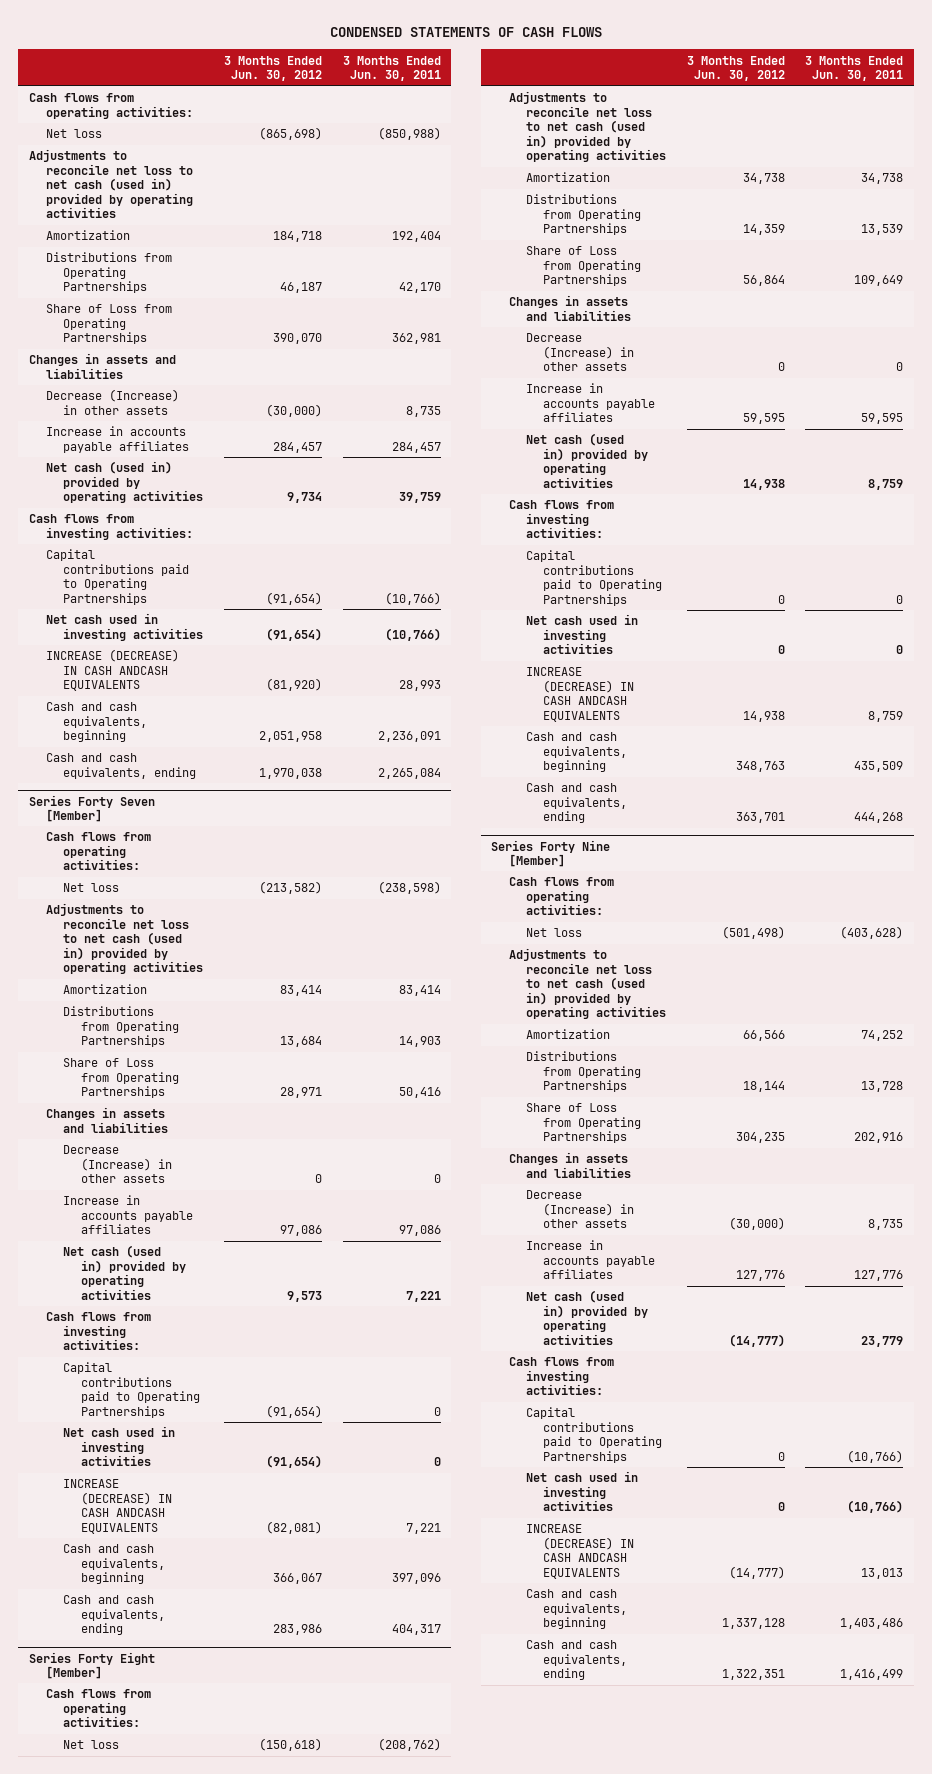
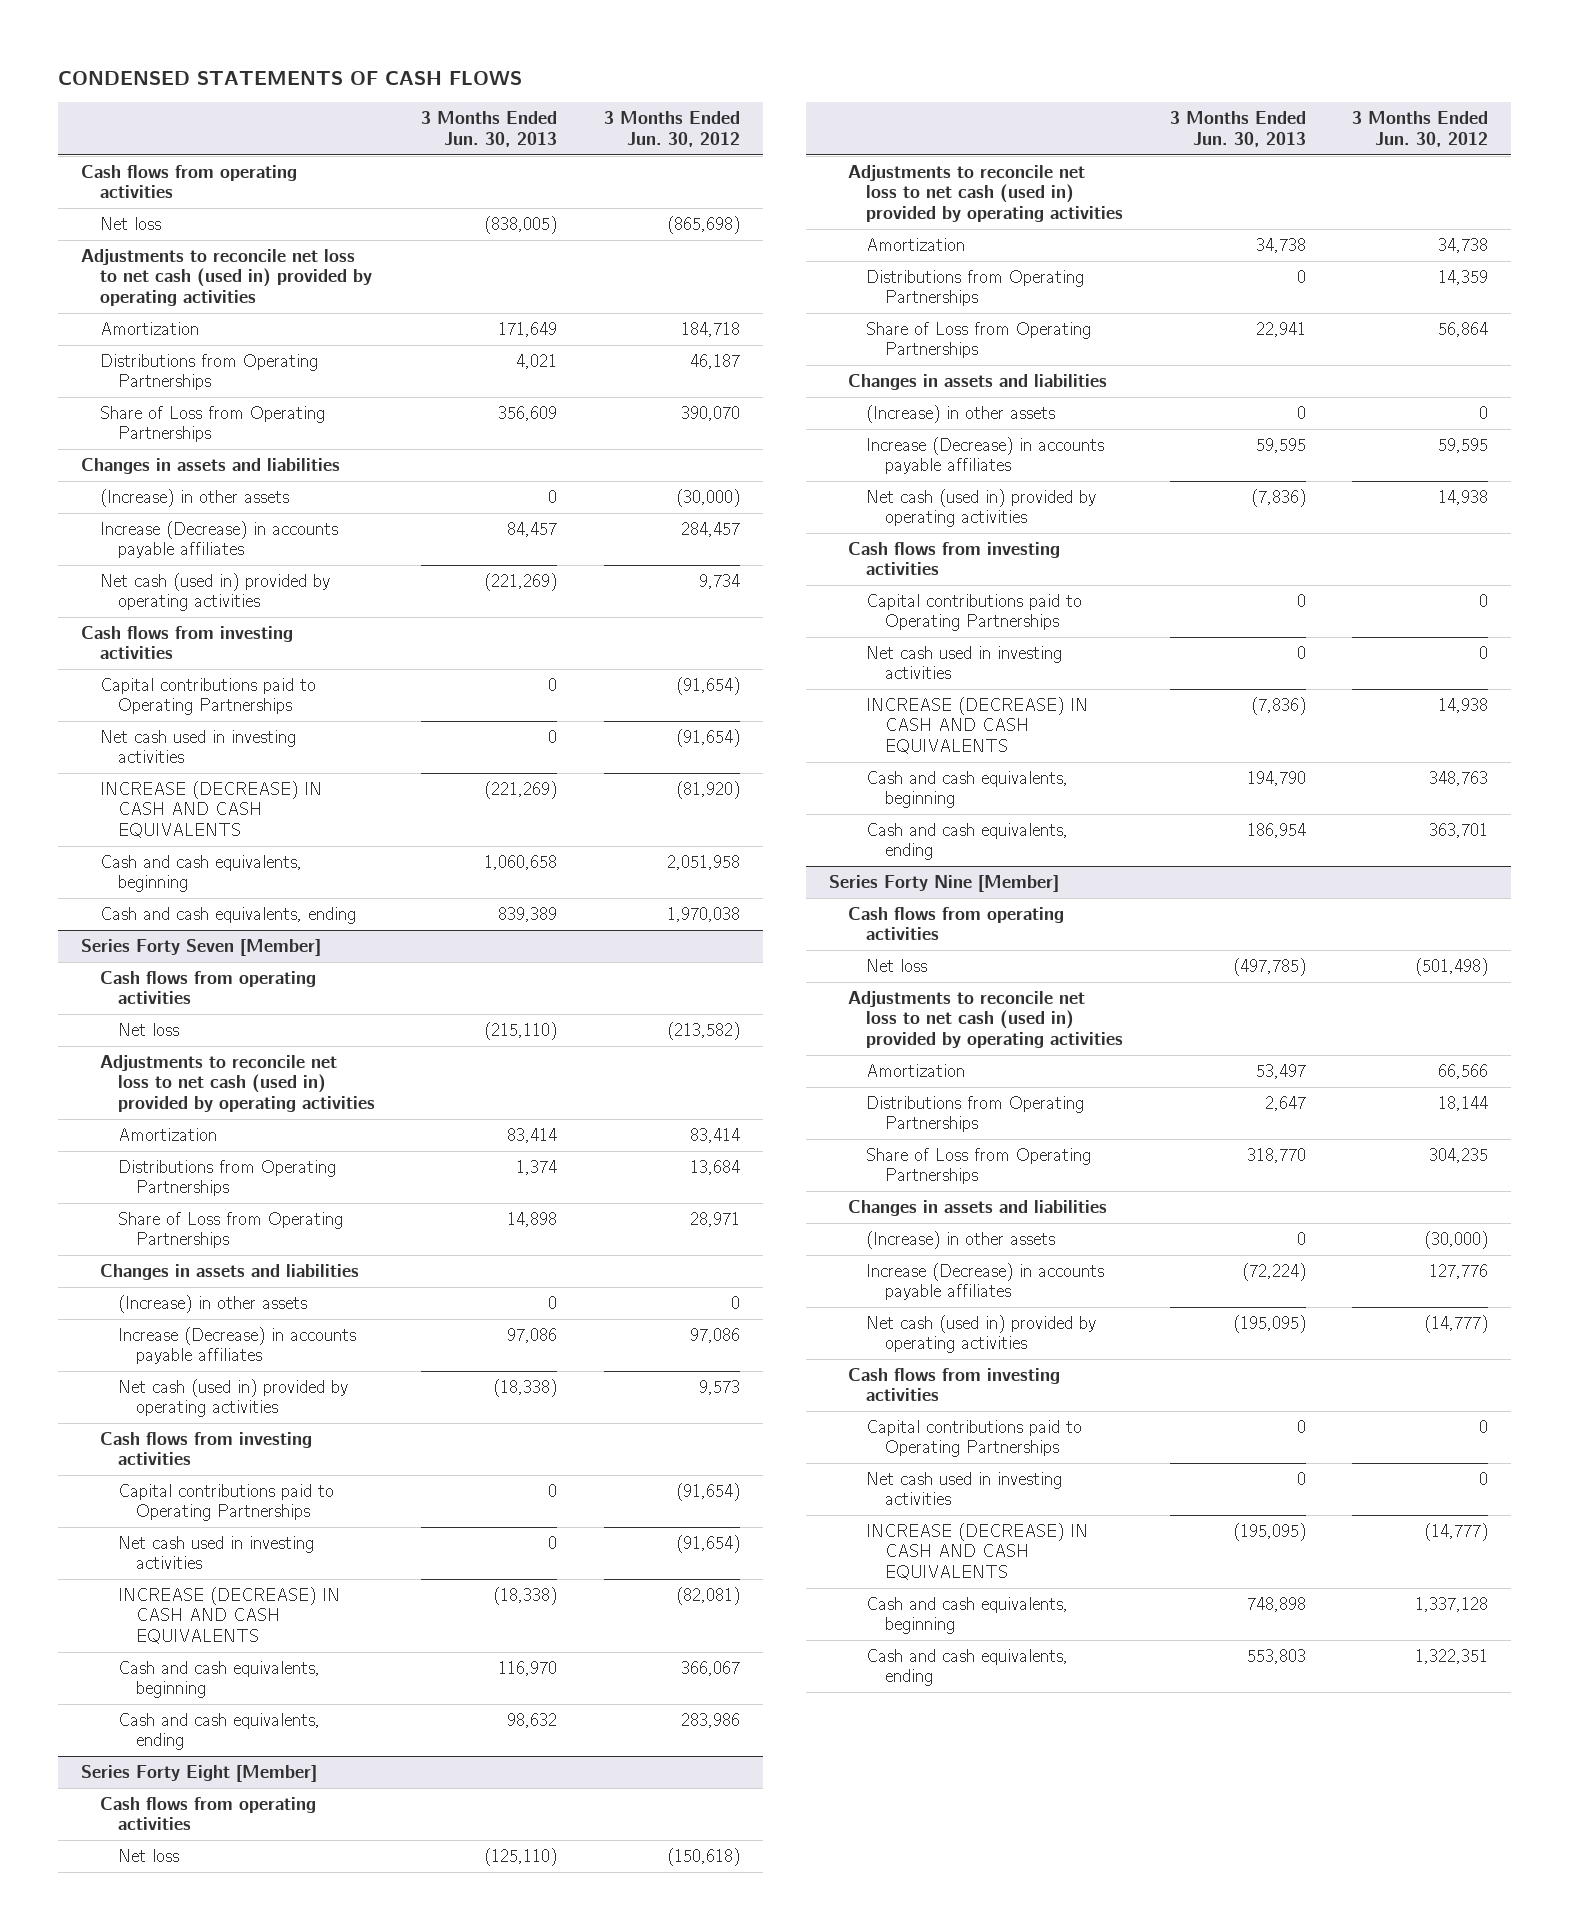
[342,55,441,82] 3 Months Ended Jun. 30, 2011 -> none
none -> [421,111,558,147] 3 Months Ended Jun. 30, 2013
[28,93,194,119] Cash flows from operating activities: -> [81,165,298,199] Cash flows from operating activities
[46,389,180,415] Decrease (Increase) in other assets -> [99,489,289,508] (Increase) in other assets
[46,426,190,453] Increase in accounts payable affiliates -> [99,521,338,559] Increase (Decrease) in accounts payable affiliates
[28,514,194,540] Cash flows from investing activities: -> [81,626,294,660] Cash flows from investing activities
[46,649,180,692] INCREASE (DECREASE) IN CASH ANDCASH EQUIVALENTS -> [99,781,322,838] INCREASE (DECREASE) IN CASH AND CASH EQUIVALENTS
[46,832,152,871] Cash flows from operating activities: -> [99,971,316,1005] Cash flows from operating activities
[63,1145,172,1184] Decrease (Increase) in other assets -> [118,1295,308,1314] (Increase) in other assets
[63,1195,193,1235] Increase in accounts payable affiliates -> [118,1327,357,1365] Increase (Decrease) in accounts payable affiliates
[46,1312,152,1351] Cash flows from investing activities: -> [99,1432,312,1466] Cash flows from investing activities
[63,1479,172,1534] INCREASE (DECREASE) IN CASH ANDCASH EQUIVALENTS -> [118,1587,341,1644] INCREASE (DECREASE) IN CASH AND CASH EQUIVALENTS
[46,1689,152,1728] Cash flows from operating activities: -> [99,1797,316,1831] Cash flows from operating activities
[526,333,635,372] Decrease (Increase) in other assets -> [866,405,1056,424] (Increase) in other assets
[526,383,656,423] Increase in accounts payable affiliates -> [866,437,1105,475] Increase (Decrease) in accounts payable affiliates
[508,500,614,539] Cash flows from investing activities: -> [847,542,1060,576] Cash flows from investing activities
[526,667,635,722] INCREASE (DECREASE) IN CASH ANDCASH EQUIVALENTS -> [866,697,1089,754] INCREASE (DECREASE) IN CASH AND CASH EQUIVALENTS
[508,877,614,916] Cash flows from operating activities: -> [847,907,1064,941] Cash flows from operating activities
[526,1190,635,1229] Decrease (Increase) in other assets -> [866,1231,1056,1250] (Increase) in other assets
[526,1240,656,1280] Increase in accounts payable affiliates -> [866,1263,1105,1301] Increase (Decrease) in accounts payable affiliates
[508,1357,614,1396] Cash flows from investing activities: -> [847,1368,1060,1402] Cash flows from investing activities
[526,1524,635,1579] INCREASE (DECREASE) IN CASH ANDCASH EQUIVALENTS -> [866,1523,1089,1580] INCREASE (DECREASE) IN CASH AND CASH EQUIVALENTS

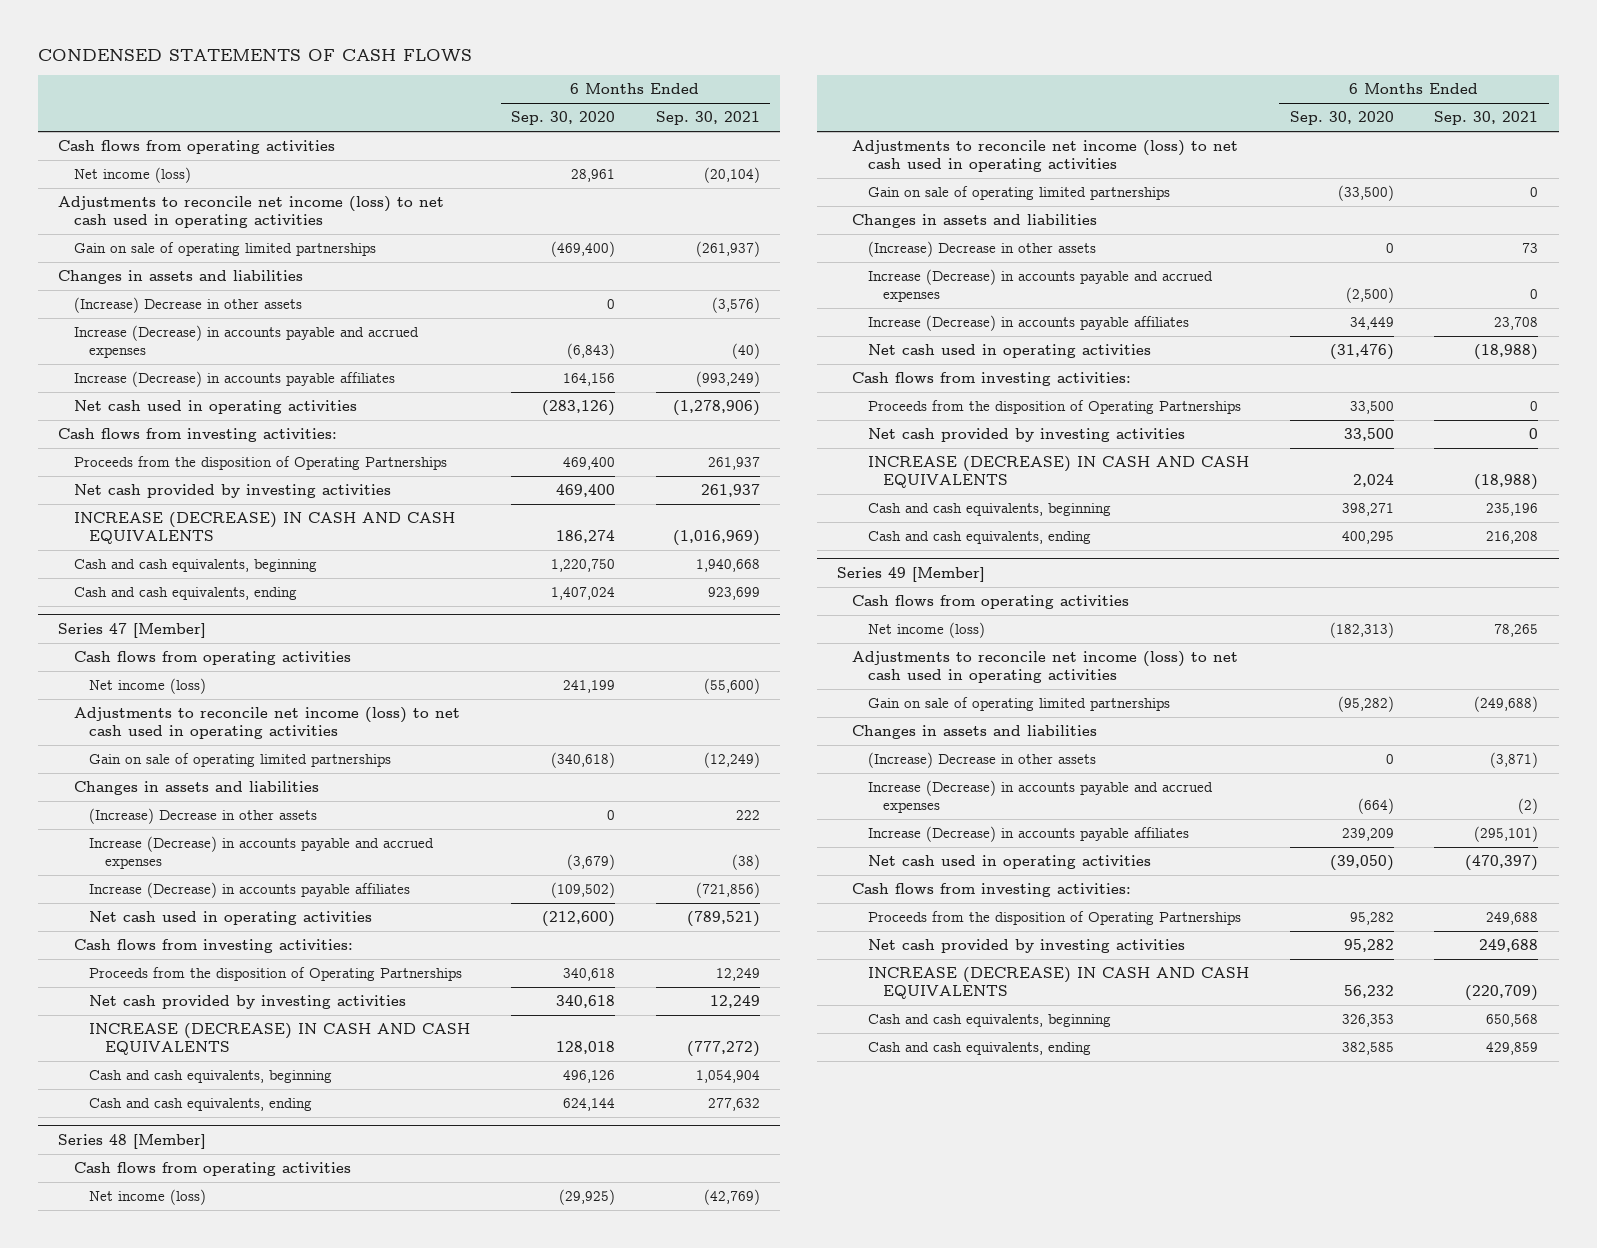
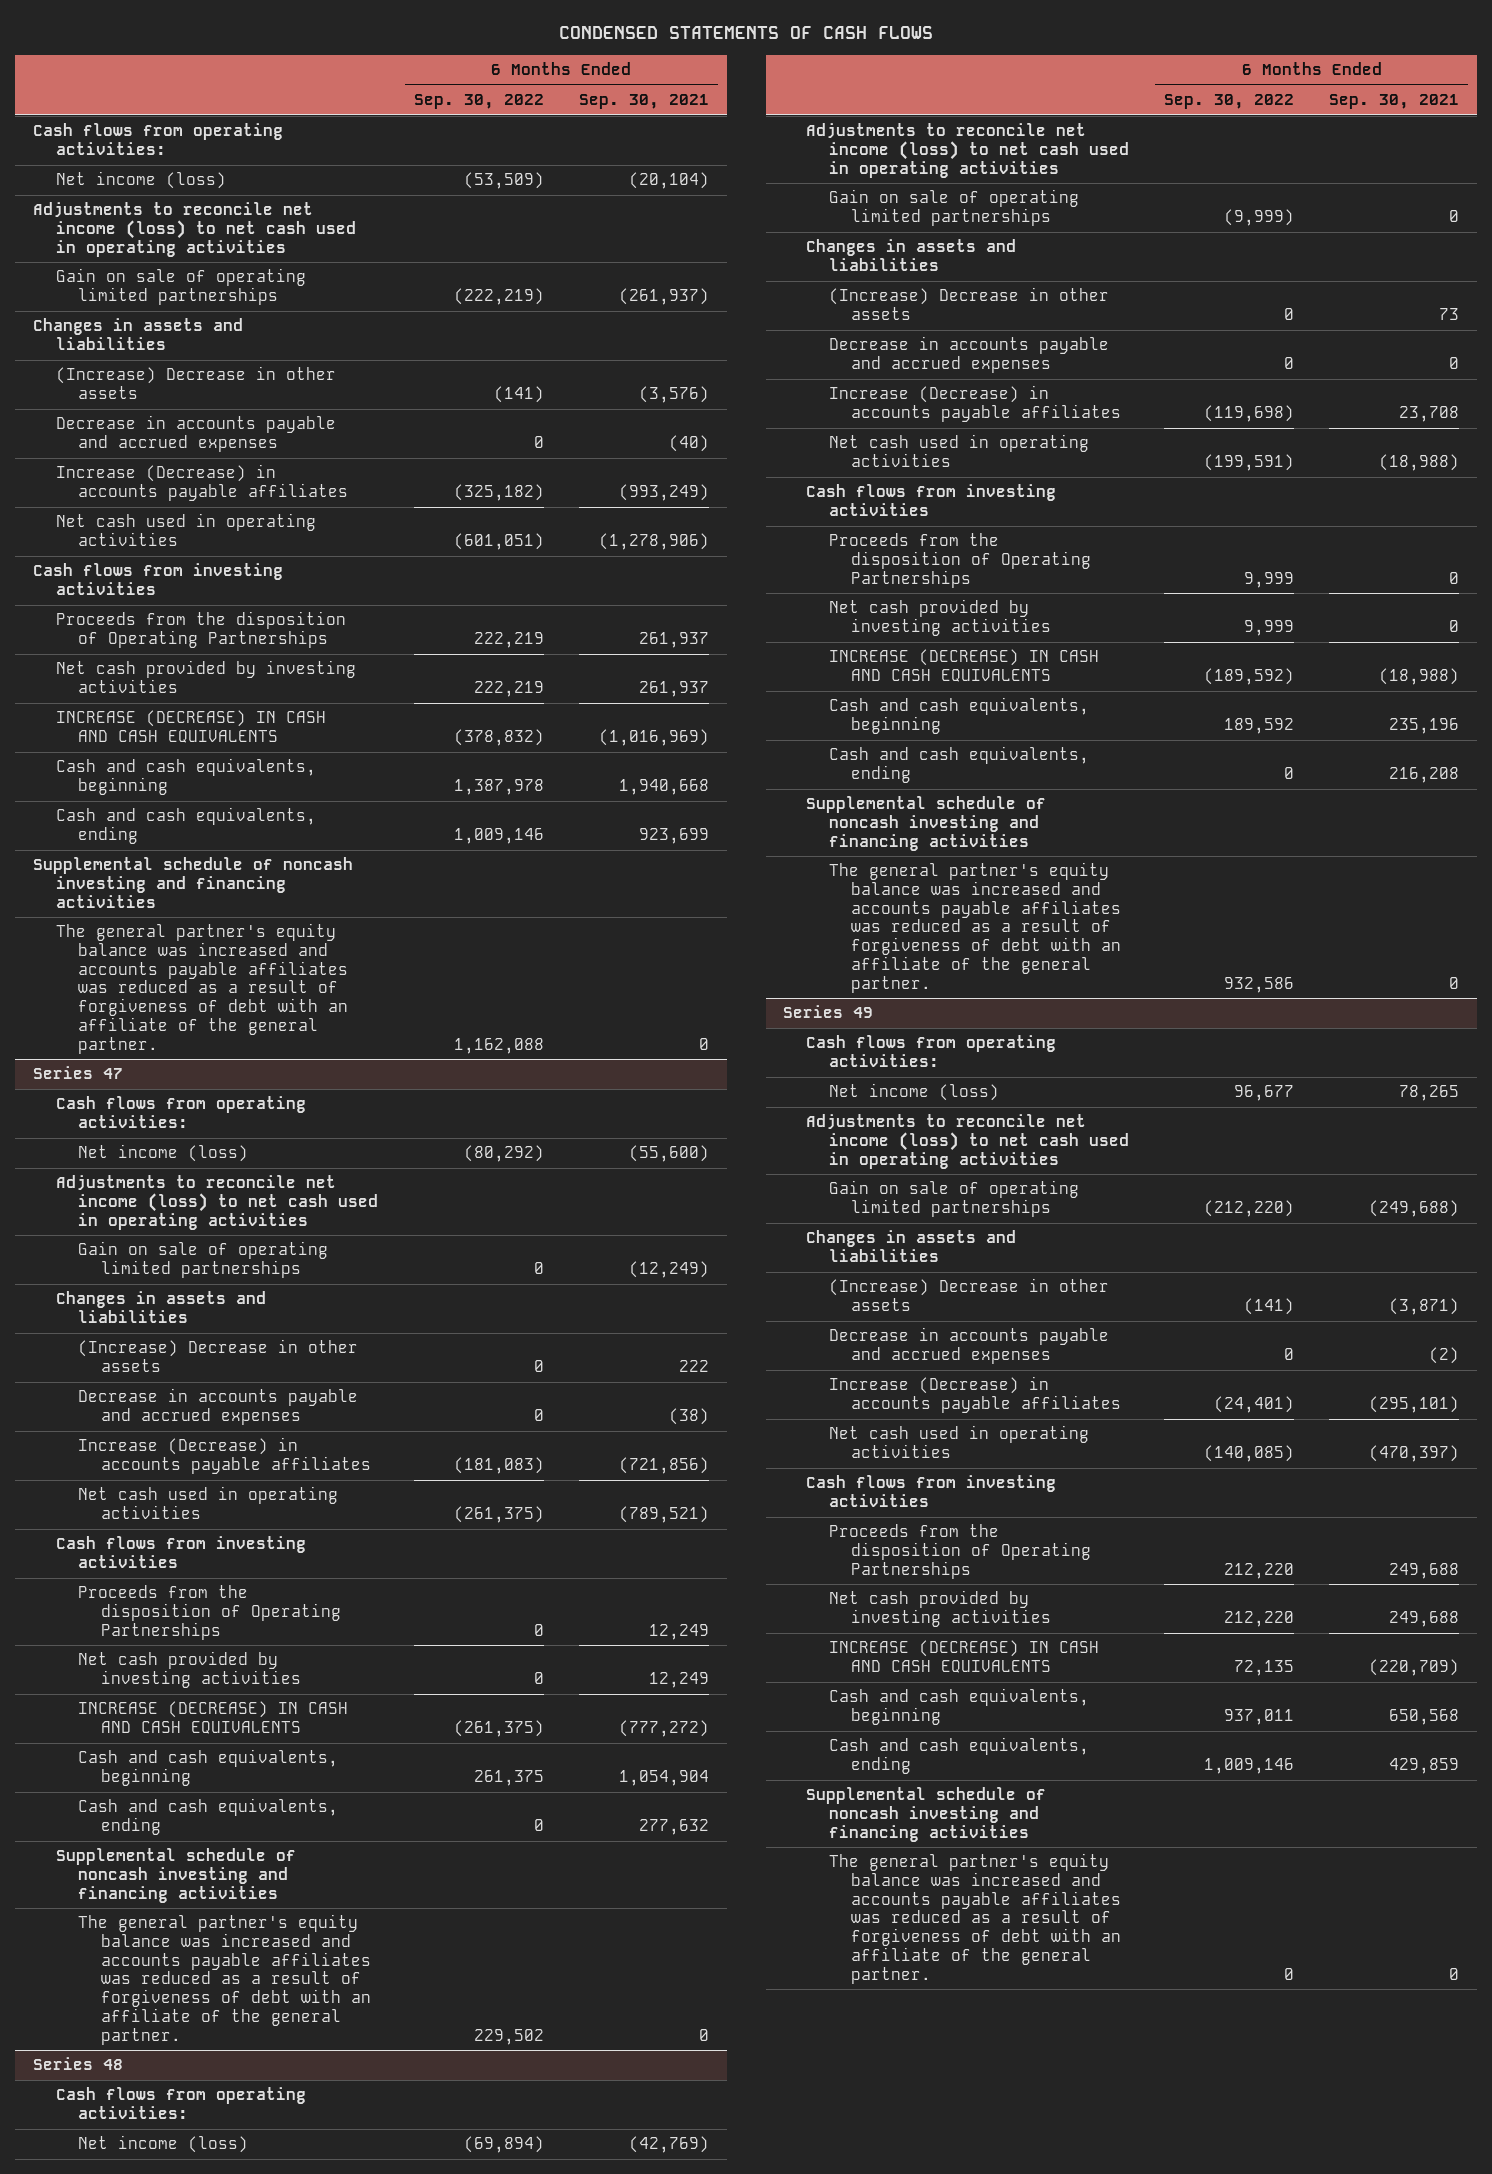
[511,111,616,126] Sep. 30, 2020 -> none
none -> [413,94,544,110] Sep. 30, 2022
[58,140,336,155] Cash flows from operating activities -> [32,123,283,156] Cash flows from operating activities:
[73,325,419,358] Increase (Decrease) in accounts payable and accrued expenses -> [55,415,336,453] Decrease in accounts payable and accrued expenses
[58,428,338,443] Cash flows from investing activities: -> [32,563,283,596] Cash flows from investing activities
none -> [32,857,353,908] Supplemental schedule of noncash investing and financing activities
none -> [55,923,349,1054] The general partner's equity balance was increased and accounts payable affiliates was reduced as a result of forgiveness of debt with an affiliate of the general partner.
[58,622,207,638] Series 47 [Member] -> [32,1066,123,1080] Series 47
[73,651,351,666] Cash flows from operating activities -> [55,1096,306,1129] Cash flows from operating activities:
[89,836,435,869] Increase (Decrease) in accounts payable and accrued expenses -> [78,1388,359,1426] Decrease in accounts payable and accrued expenses
[73,939,353,954] Cash flows from investing activities: -> [55,1536,306,1569] Cash flows from investing activities
none -> [55,1848,296,1903] Supplemental schedule of noncash investing and financing activities
none -> [78,1914,372,2045] The general partner's equity balance was increased and accounts payable affiliates was reduced as a result of forgiveness of debt with an affiliate of the general partner.
[58,1133,207,1149] Series 48 [Member] -> [32,2057,123,2071] Series 48
[73,1162,351,1177] Cash flows from operating activities -> [55,2087,306,2120] Cash flows from operating activities:
[867,269,1213,302] Increase (Decrease) in accounts payable and accrued expenses -> [828,336,1109,374] Decrease in accounts payable and accrued expenses
[852,372,1132,387] Cash flows from investing activities: -> [805,484,1056,517] Cash flows from investing activities
none -> [805,796,1046,851] Supplemental schedule of noncash investing and financing activities
none -> [828,862,1122,993] The general partner's equity balance was increased and accounts payable affiliates was reduced as a result of forgiveness of debt with an affiliate of the general partner.
[836,566,985,582] Series 49 [Member] -> [783,1005,874,1019] Series 49
[852,595,1130,610] Cash flows from operating activities -> [805,1035,1056,1068] Cash flows from operating activities:
[867,780,1213,813] Increase (Decrease) in accounts payable and accrued expenses -> [828,1327,1109,1365] Decrease in accounts payable and accrued expenses
[852,883,1132,898] Cash flows from investing activities: -> [805,1475,1056,1508] Cash flows from investing activities
none -> [805,1787,1046,1842] Supplemental schedule of noncash investing and financing activities
none -> [828,1853,1122,1984] The general partner's equity balance was increased and accounts payable affiliates was reduced as a result of forgiveness of debt with an affiliate of the general partner.

